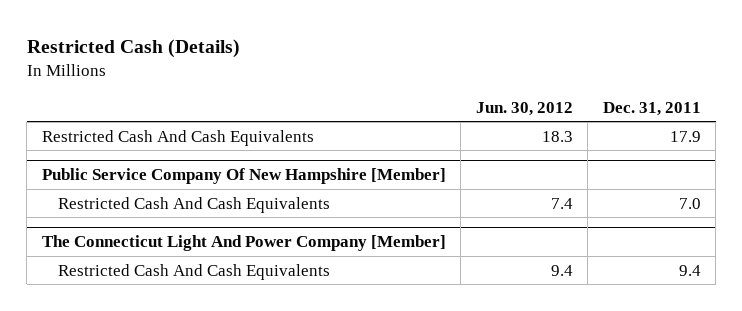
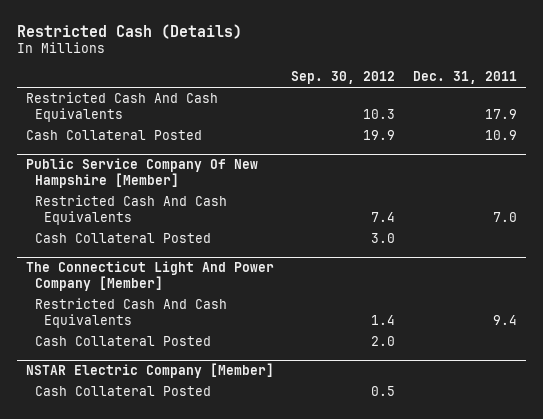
[475,101,573,116] Jun. 30, 2012 -> none
none -> [291,71,396,85] Sep. 30, 2012
none -> [25,130,202,141] Cash Collateral Posted
none -> [35,233,212,244] Cash Collateral Posted
none -> [35,336,212,347] Cash Collateral Posted
none -> [25,363,274,379] NSTAR Electric Company [Member]
none -> [35,386,212,397] Cash Collateral Posted

